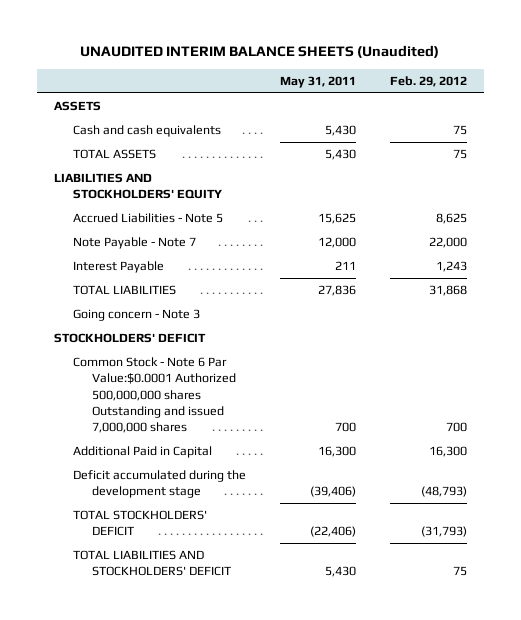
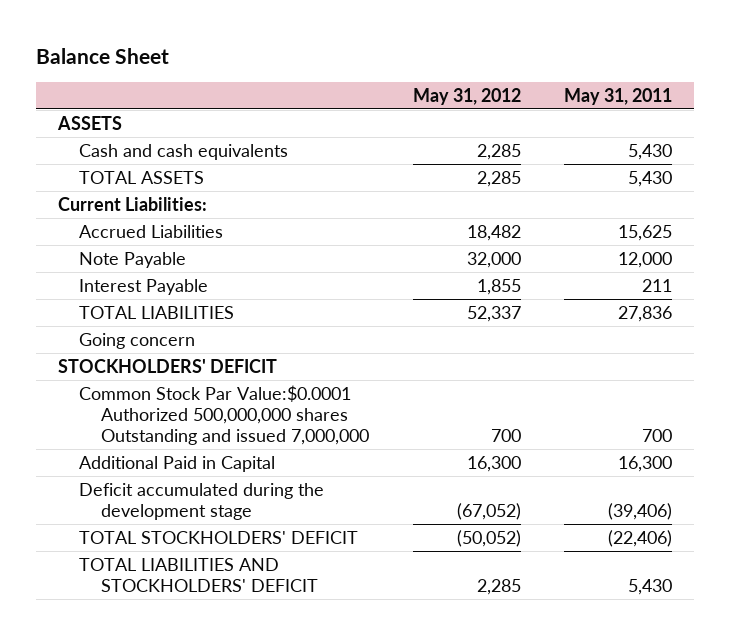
[80,45,440,59] UNAUDITED INTERIM BALANCE SHEETS (Unaudited) -> [35,48,169,65] Balance Sheet
[389,75,467,87] Feb. 29, 2012 -> none
none -> [412,88,521,106] May 31, 2012
[53,173,222,200] LIABILITIES AND STOCKHOLDERS' EQUITY -> none
none -> [57,196,207,211] Current Liabilities:
[72,213,223,224] Accrued Liabilities - Note 5 -> [79,224,224,238] Accrued Liabilities
[72,237,196,250] Note Payable - Note 7 -> [79,251,187,268] Note Payable
[72,309,200,322] Going concern - Note 3 -> [79,332,196,349] Going concern
[72,357,236,434] Common Stock - Note 6 Par Value:$0.0001 Authorized 500,000,000 shares Outstanding and issued 7,000,000 shares -> [79,384,369,445] Common Stock Par Value:$0.0001 Authorized 500,000,000 shares Outstanding and issued 7,000,000

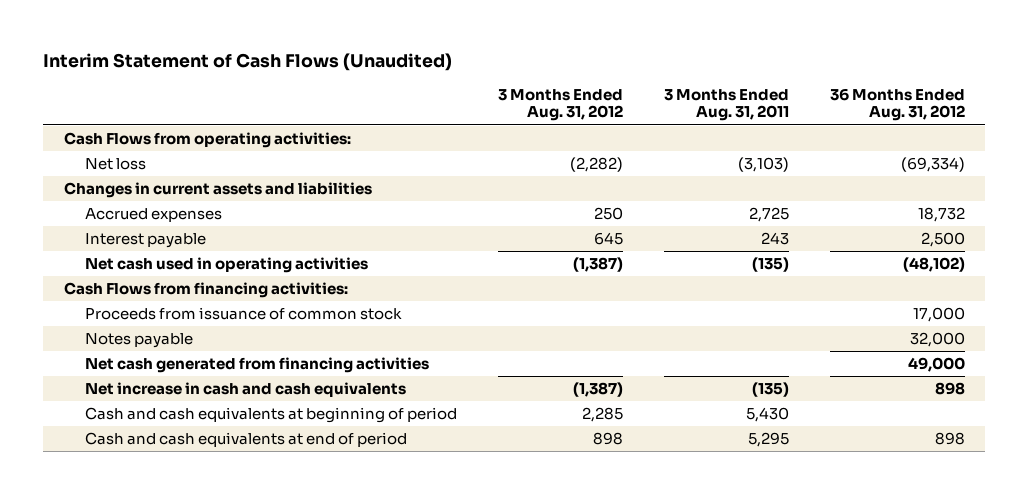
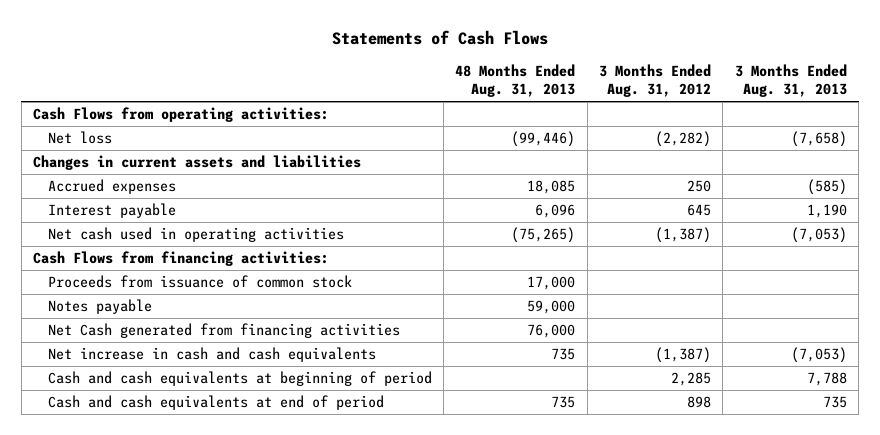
[43,52,453,71] Interim Statement of Cash Flows (Unaudited) -> [332,29,549,45] Statements of Cash Flows
[663,88,789,122] 3 Months Ended Aug. 31, 2011 -> none
[829,87,965,122] 36 Months Ended Aug. 31, 2012 -> none
none -> [455,63,576,97] 48 Months Ended Aug. 31, 2013
none -> [734,63,847,97] 3 Months Ended Aug. 31, 2013
[84,357,429,374] Net cash generated from financing activities -> [47,323,400,339] Net Cash generated from financing activities

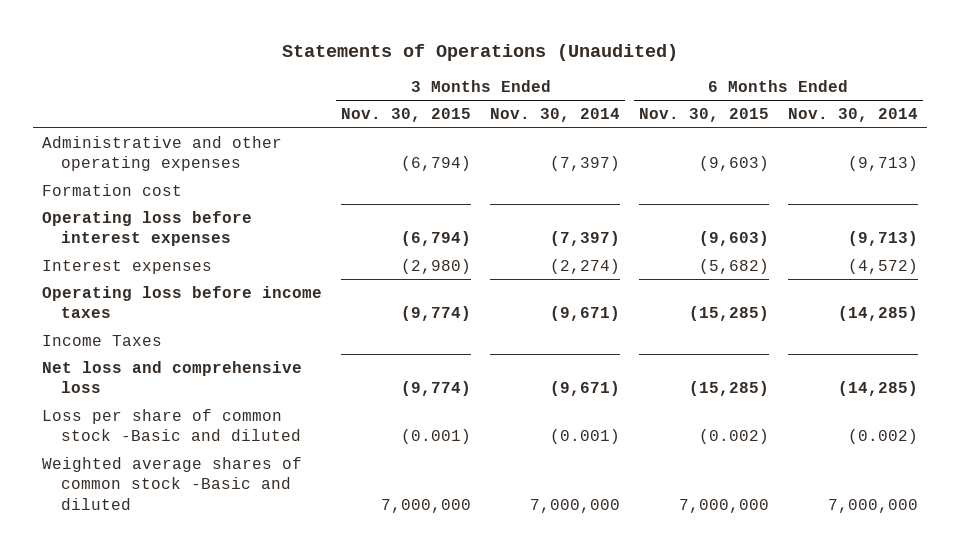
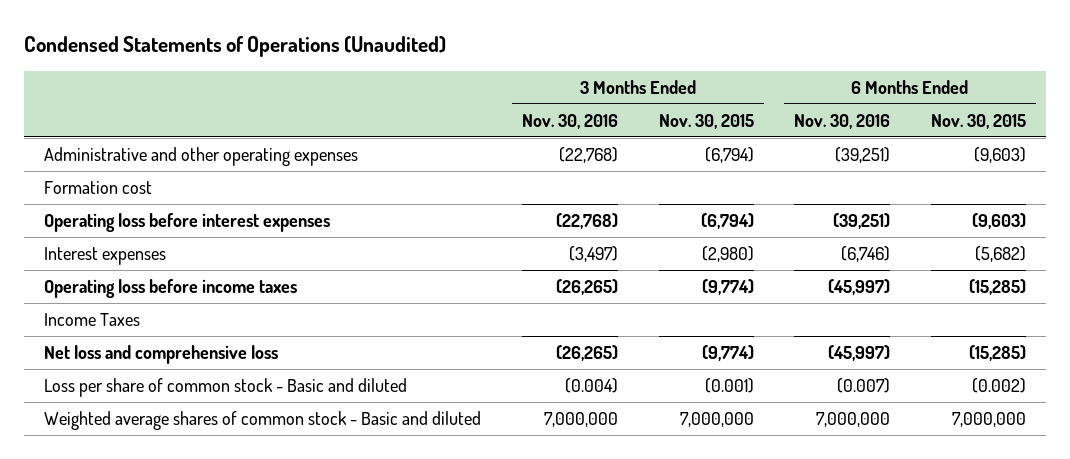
[282,44,679,62] Statements of Operations (Unaudited) -> [24,36,447,58] Condensed Statements of Operations (Unaudited)
[490,108,621,123] Nov. 30, 2014 -> none
[787,108,918,123] Nov. 30, 2014 -> none
none -> [522,113,619,129] Nov. 30, 2016
none -> [794,113,891,129] Nov. 30, 2016
[42,408,301,442] Loss per share of common stock -Basic and diluted -> [44,378,408,398] Loss per share of common stock - Basic and diluted
[42,456,303,510] Weighted average shares of common stock -Basic and diluted -> [44,411,482,431] Weighted average shares of common stock - Basic and diluted

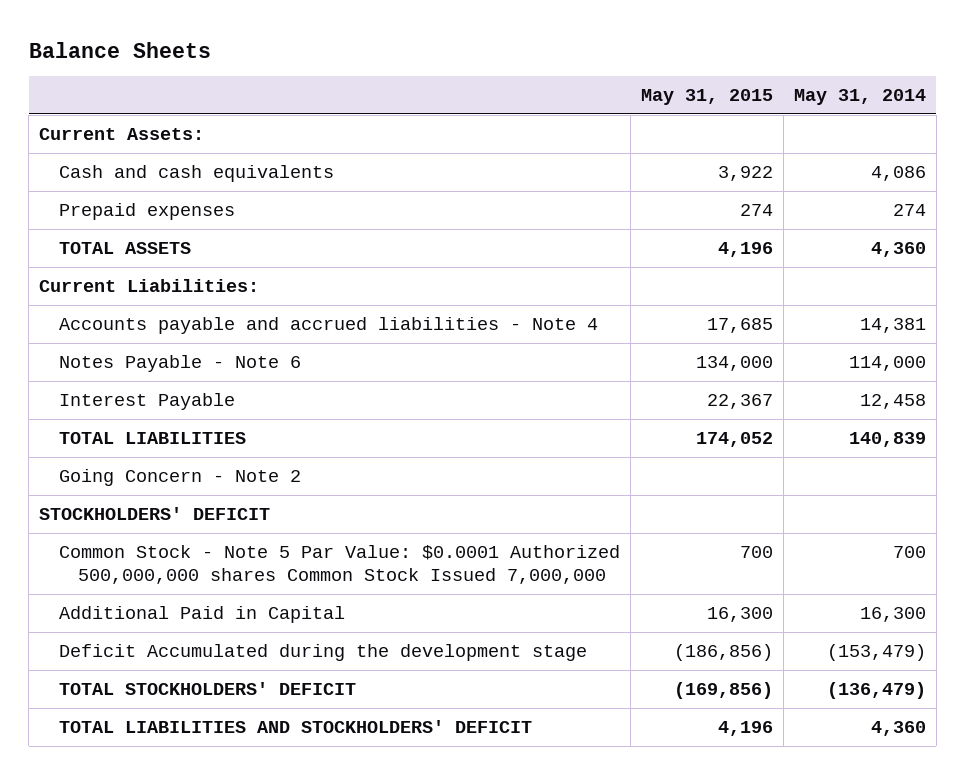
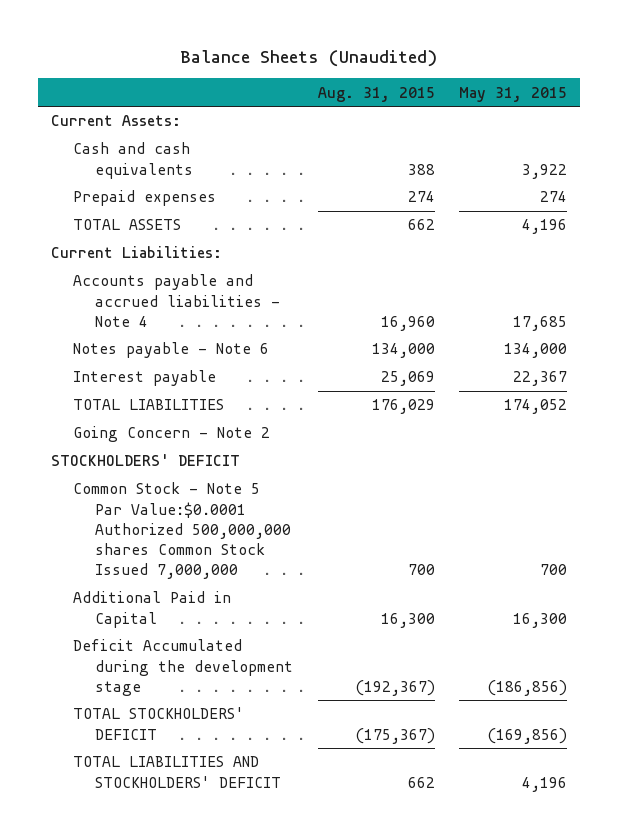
[28,41,211,58] Balance Sheets -> [180,49,438,67] Balance Sheets (Unaudited)
[793,89,926,106] May 31, 2014 -> none
none -> [317,86,435,102] Aug. 31, 2015
[58,354,301,372] Notes Payable - Note 6 -> [72,342,269,359] Notes payable - Note 6
[58,392,235,410] Interest Payable -> [72,370,216,387] Interest payable
[58,544,620,585] Common Stock - Note 5 Par Value: $0.0001 Authorized 500,000,000 shares Common Stock Issued 7,000,000 -> [72,482,291,580] Common Stock - Note 5 Par Value:$0.0001 Authorized 500,000,000 shares Common Stock Issued 7,000,000

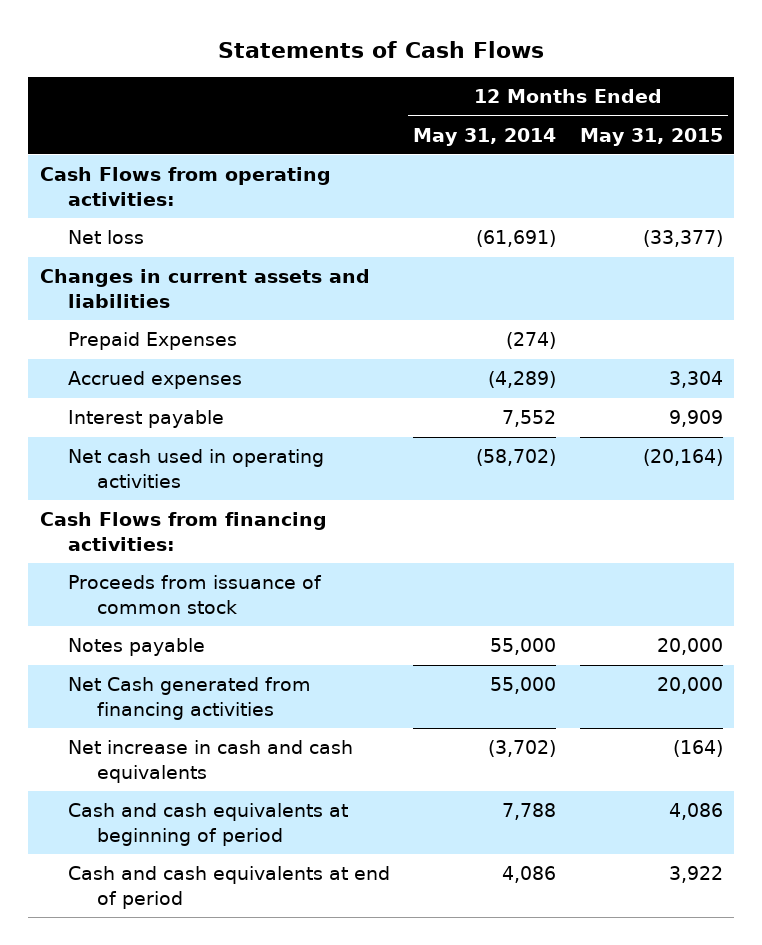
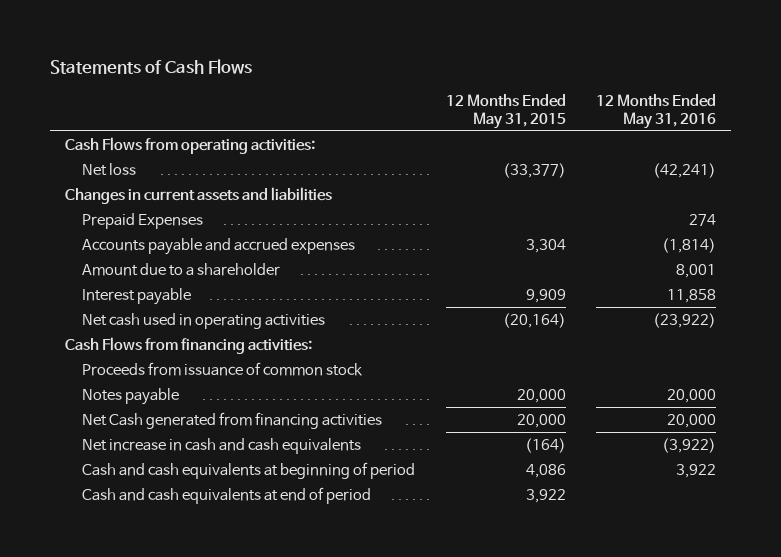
[413,127,557,146] May 31, 2014 -> none
none -> [595,93,716,129] 12 Months Ended May 31, 2016
[68,371,243,390] Accrued expenses -> [82,237,356,255] Accounts payable and accrued expenses
none -> [82,262,281,276] Amount due to a shareholder

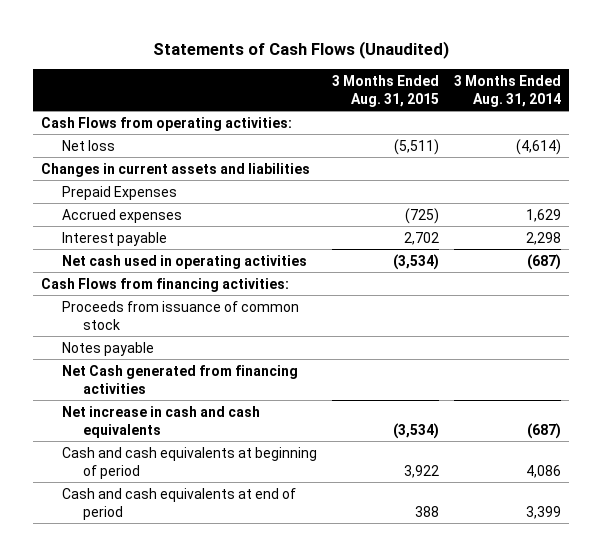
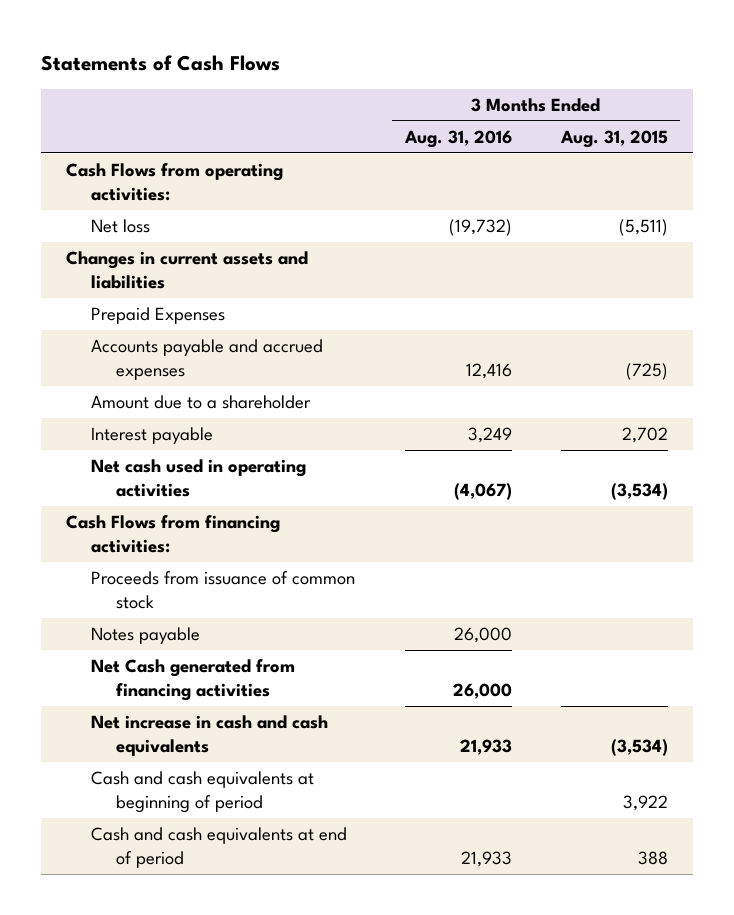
[152,41,449,60] Statements of Cash Flows (Unaudited) -> [41,55,281,72] Statements of Cash Flows
[454,74,562,107] 3 Months Ended Aug. 31, 2014 -> none
none -> [403,129,512,148] Aug. 31, 2016
[61,208,182,223] Accrued expenses -> [91,339,324,380] Accounts payable and accrued expenses
none -> [91,395,312,410] Amount due to a shareholder

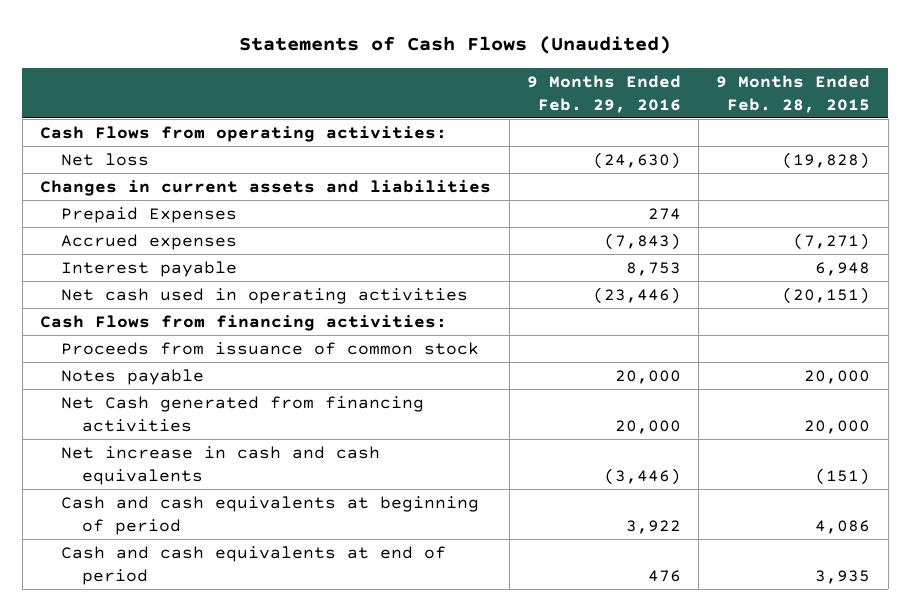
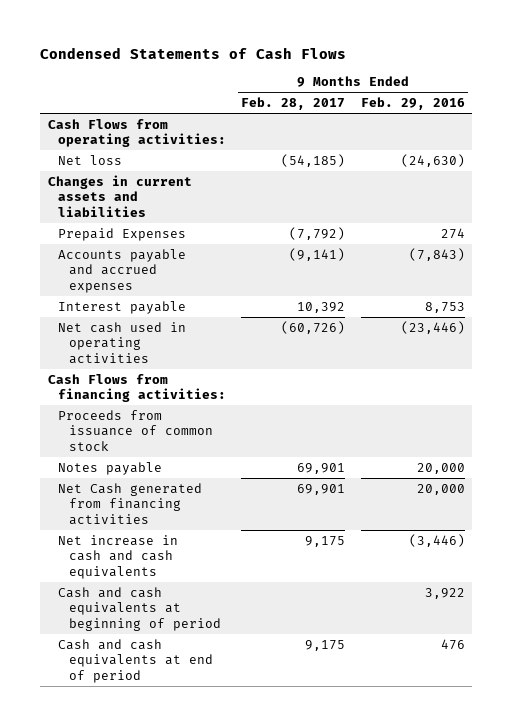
[239,36,672,55] Statements of Cash Flows (Unaudited) -> [40,47,347,60] Condensed Statements of Cash Flows
[716,74,871,113] 9 Months Ended Feb. 28, 2015 -> none
none -> [241,97,346,111] Feb. 28, 2017
[61,233,238,250] Accrued expenses -> [58,248,187,293] Accounts payable and accrued expenses

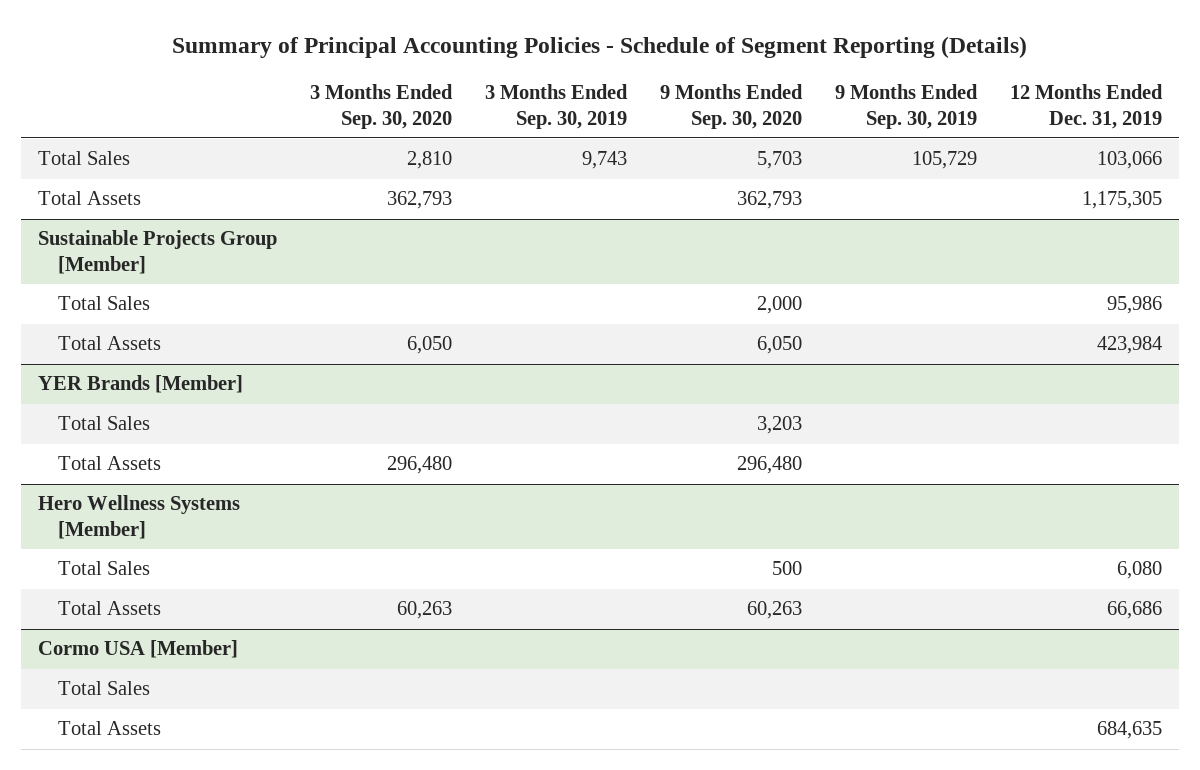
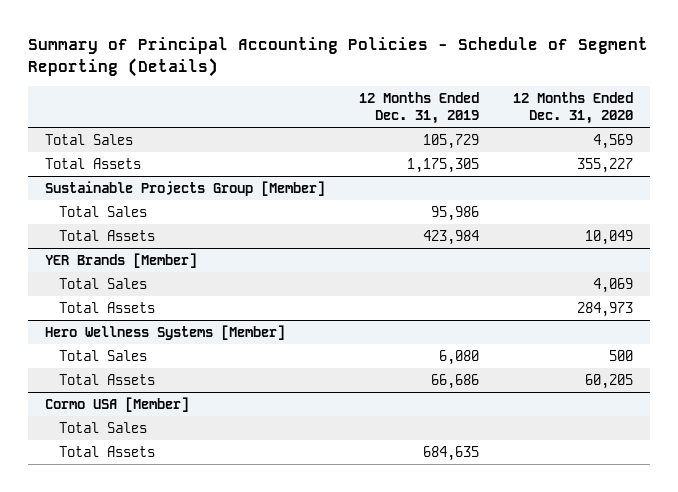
[309,84,453,129] 3 Months Ended Sep. 30, 2020 -> none
[484,84,628,129] 3 Months Ended Sep. 30, 2019 -> none
[659,84,803,129] 9 Months Ended Sep. 30, 2020 -> none
[834,84,978,129] 9 Months Ended Sep. 30, 2019 -> none
none -> [513,91,634,125] 12 Months Ended Dec. 31, 2020
[1097,151,1163,170] 103,066 -> [423,133,480,149] 105,729

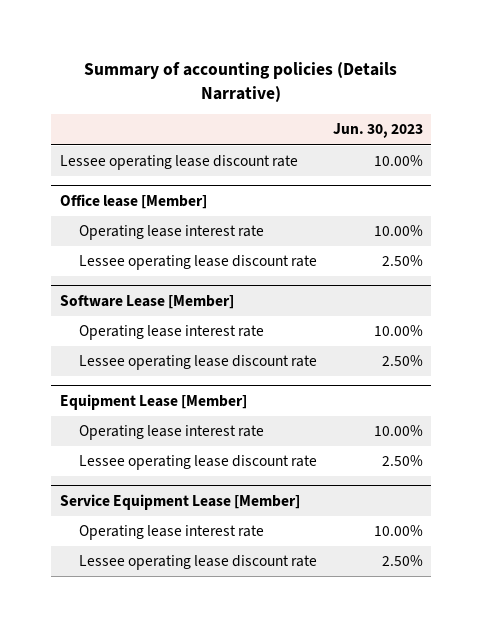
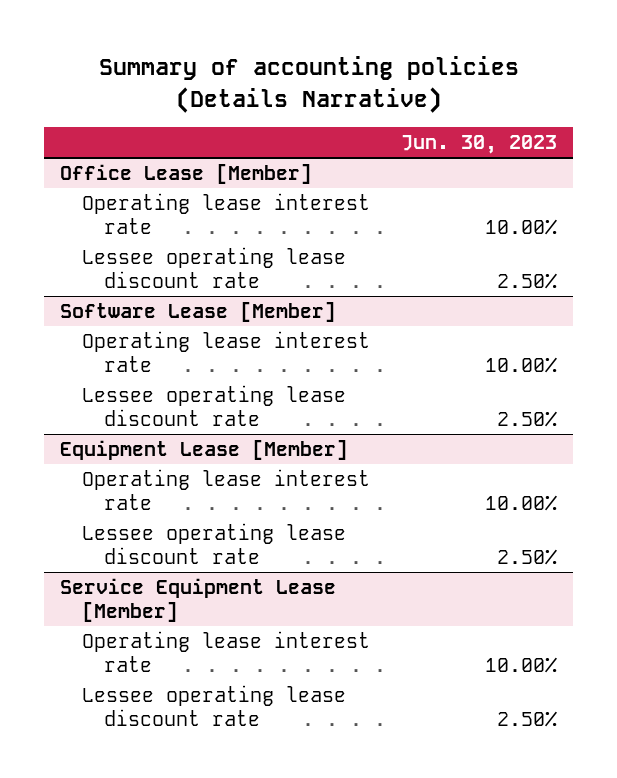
[59,155,298,171] Lessee operating lease discount rate -> none
[59,193,207,209] Office lease [Member] -> [59,164,312,185] Office Lease [Member]

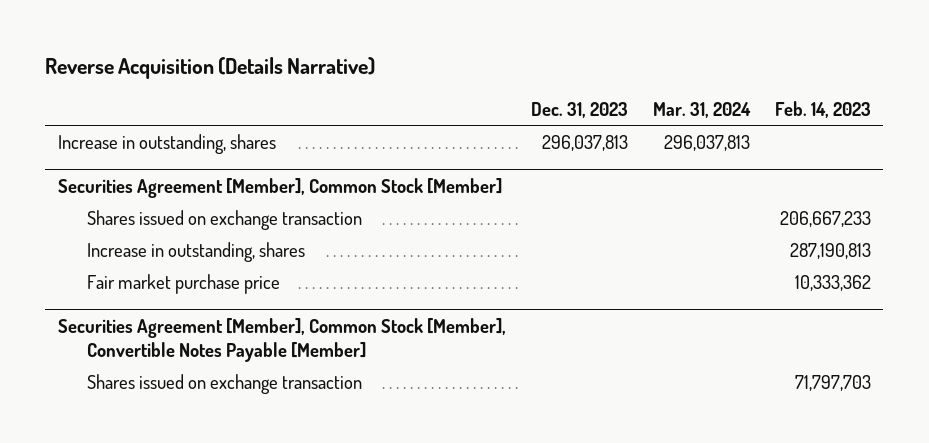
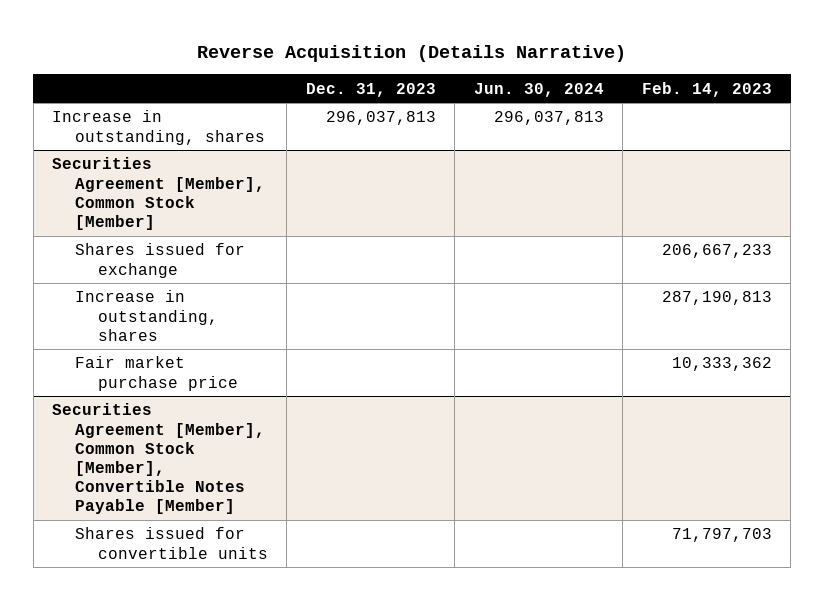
[652,102,751,119] Mar. 31, 2024 -> none
none -> [473,82,604,97] Jun. 30, 2024
[87,209,363,230] Shares issued on exchange transaction -> [75,243,246,278] Shares issued for exchange
[87,373,363,394] Shares issued on exchange transaction -> [75,527,269,559] Shares issued for convertible units

